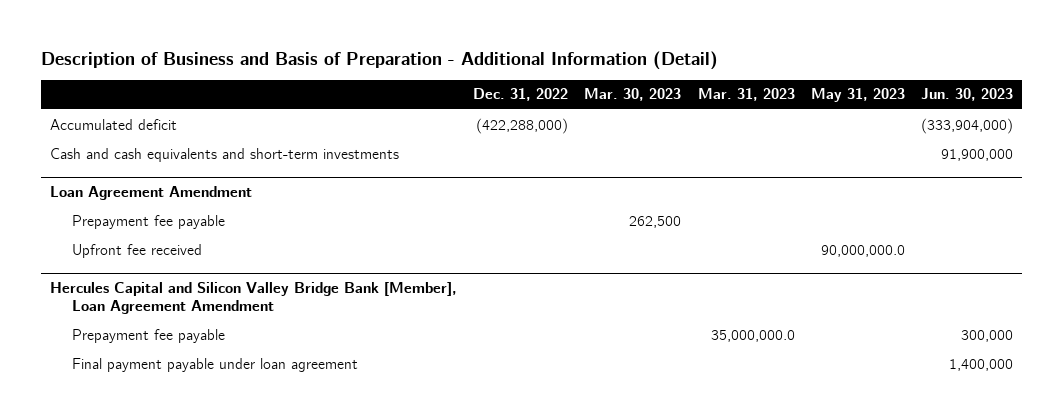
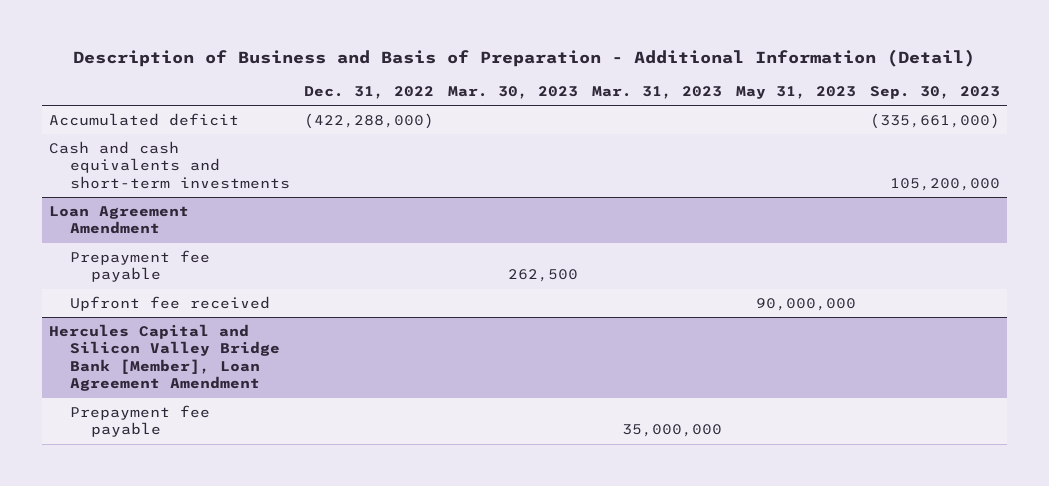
[921,88,1014,102] Jun. 30, 2023 -> none
none -> [870,85,1001,99] Sep. 30, 2023
[821,244,906,257] 90,000,000.0 -> [756,298,857,312] 90,000,000
[72,357,359,372] Final payment payable under loan agreement -> none
[710,329,795,342] 35,000,000.0 -> [622,424,723,438] 35,000,000

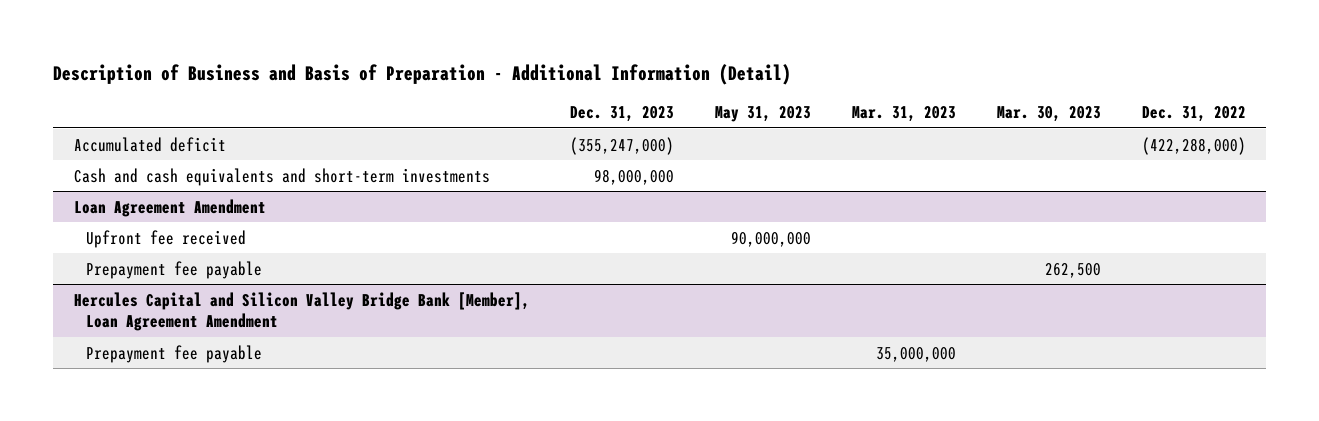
[870,85,1001,99] Sep. 30, 2023 -> none
none -> [570,106,675,123] Dec. 31, 2023
[69,250,210,283] Prepayment fee payable -> [86,260,263,279] Prepayment fee payable

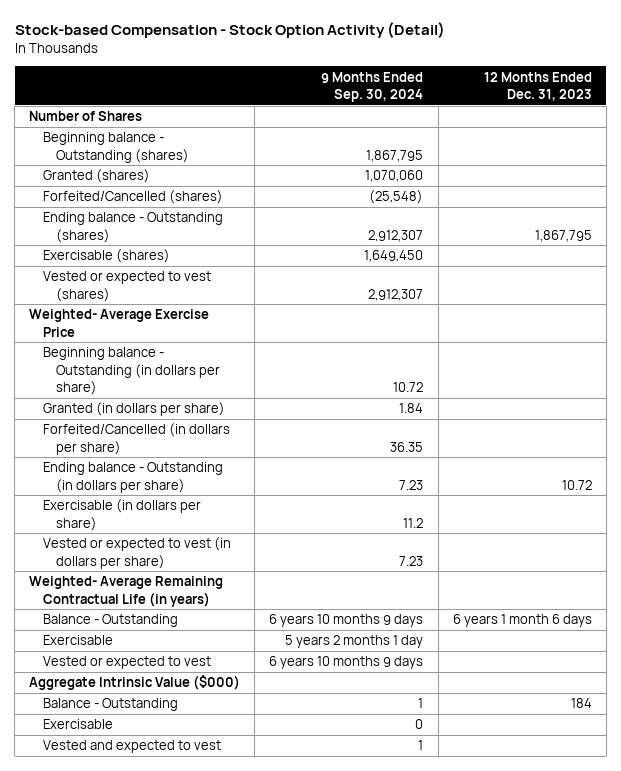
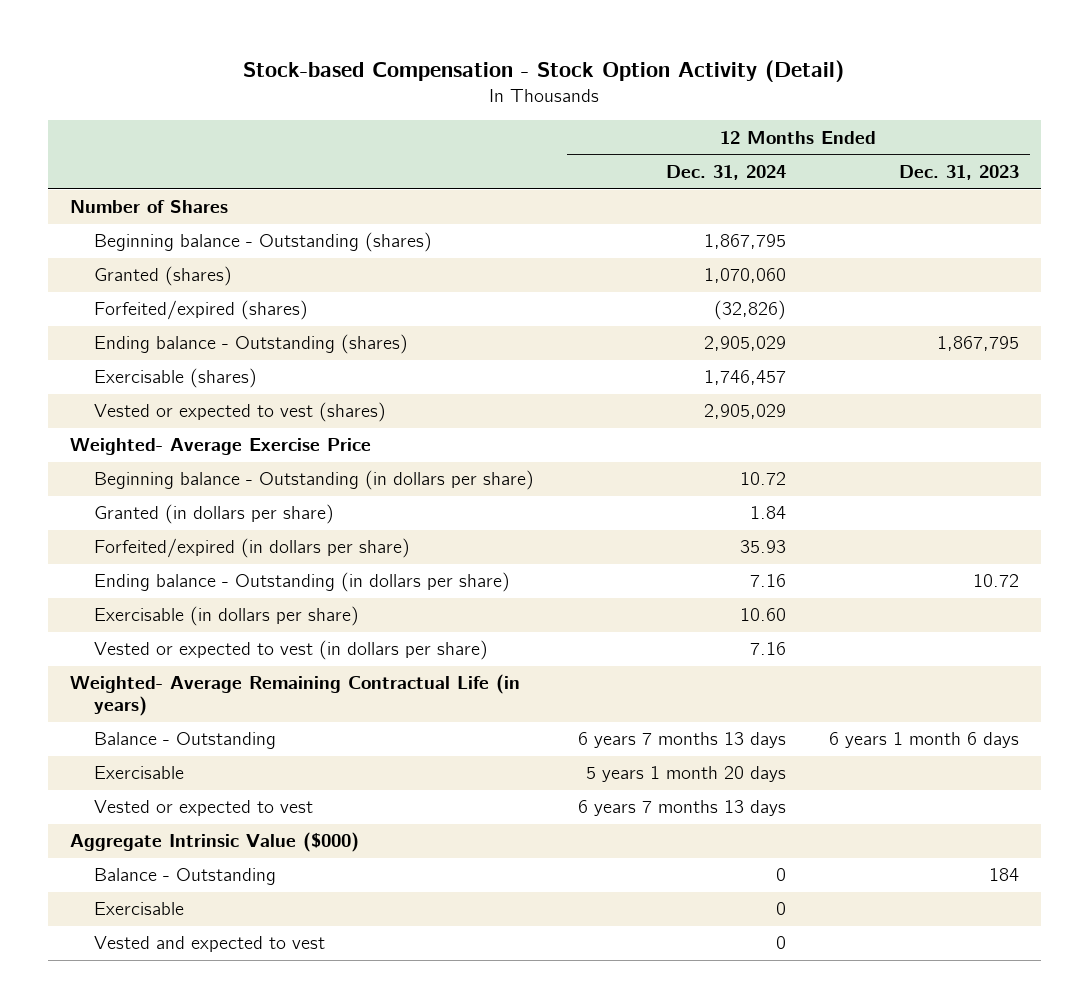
[321,71,424,102] 9 Months Ended Sep. 30, 2024 -> none
none -> [665,164,786,180] Dec. 31, 2024
[42,190,223,205] Forfeited/Cancelled (shares) -> [94,300,309,321] Forfeited/expired (shares)
[42,423,230,455] Forfeited/Cancelled (in dollars per share) -> [94,538,411,559] Forfeited/expired (in dollars per share)

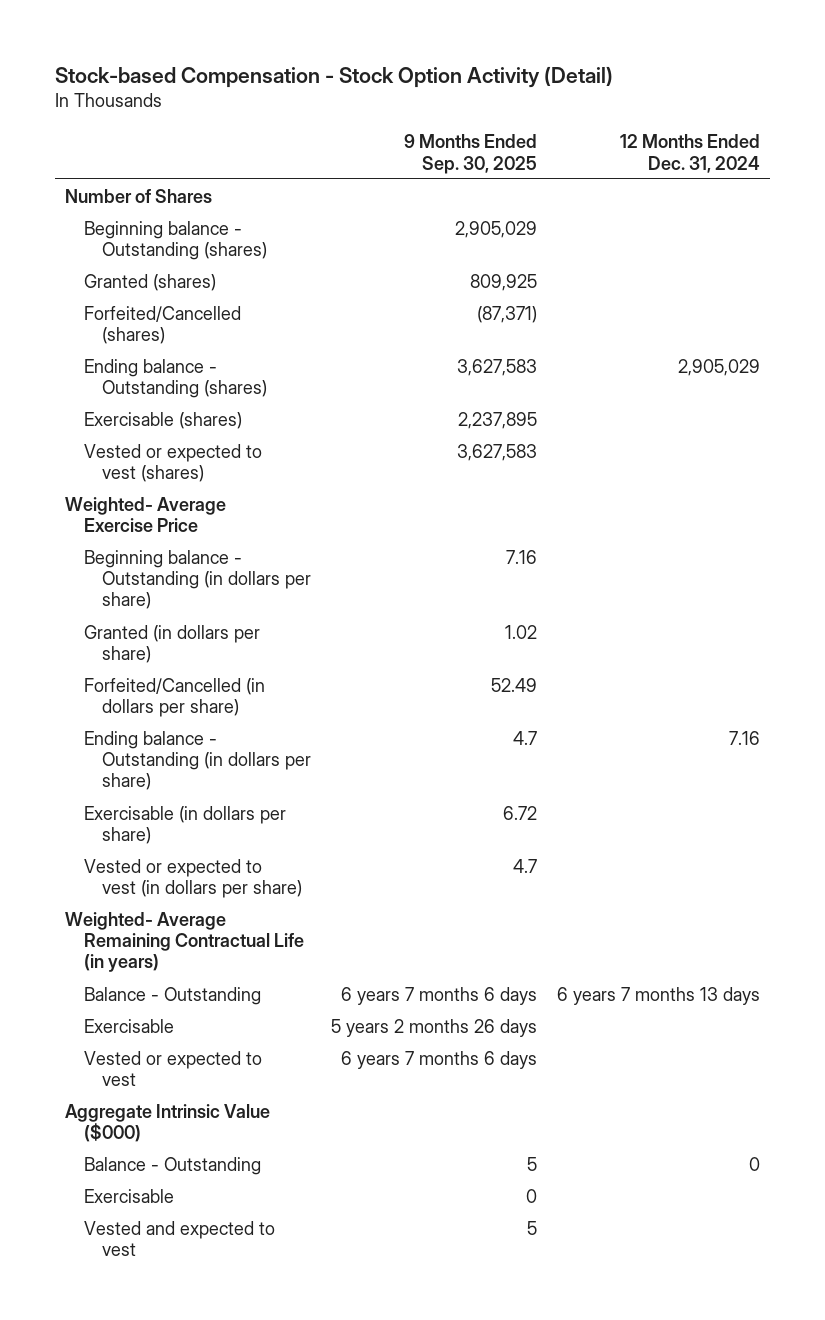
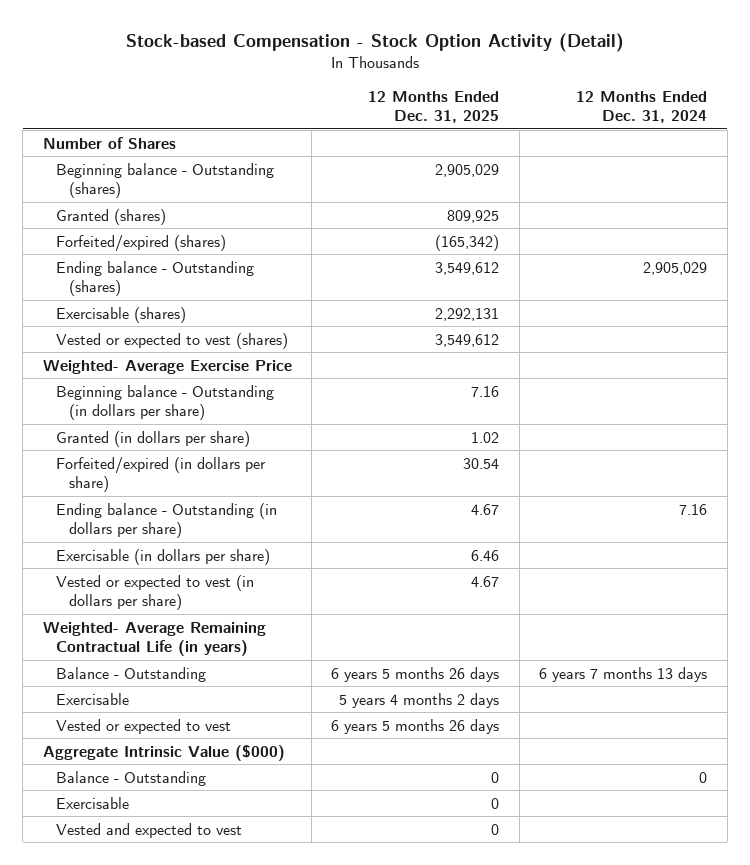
[404,134,538,174] 9 Months Ended Sep. 30, 2025 -> none
none -> [368,90,500,123] 12 Months Ended Dec. 31, 2025
[83,305,241,345] Forfeited/Cancelled (shares) -> [55,234,226,252] Forfeited/expired (shares)
[83,677,265,718] Forfeited/Cancelled (in dollars per share) -> [55,456,266,492] Forfeited/expired (in dollars per share)

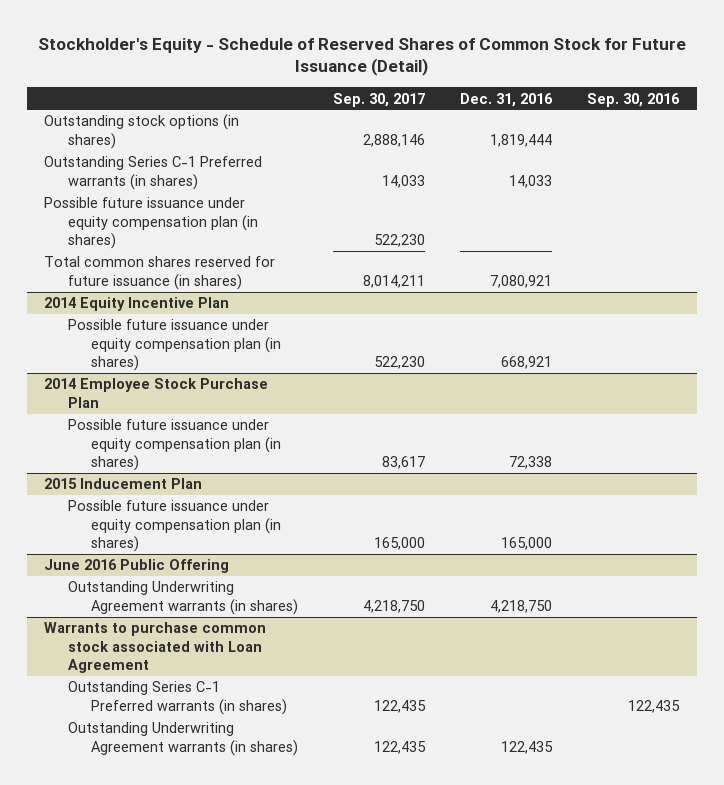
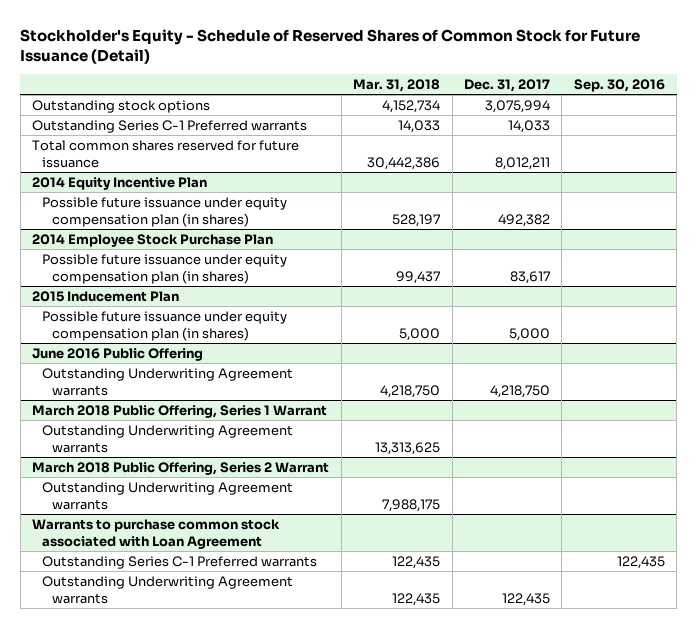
[333,92,426,107] Sep. 30, 2017 -> none
[460,92,554,107] Dec. 31, 2016 -> none
none -> [353,78,441,92] Mar. 31, 2018
none -> [463,78,550,92] Dec. 31, 2017
[44,197,258,249] Possible future issuance under equity compensation plan (in shares) -> none
[44,114,240,149] Outstanding stock options (in shares) -> [32,99,211,113] Outstanding stock options
[44,156,263,190] Outstanding Series C-1 Preferred warrants (in shares) -> [32,119,308,133] Outstanding Series C-1 Preferred warrants
[44,256,276,290] Total common shares reserved for future issuance (in shares) -> [32,139,300,168] Total common shares reserved for future issuance
[67,581,298,615] Outstanding Underwriting Agreement warrants (in shares) -> [42,367,294,396] Outstanding Underwriting Agreement warrants
none -> [32,404,328,418] March 2018 Public Offering, Series 1 Warrant
none -> [42,424,294,453] Outstanding Underwriting Agreement warrants
none -> [32,461,330,475] March 2018 Public Offering, Series 2 Warrant
none -> [42,481,294,510] Outstanding Underwriting Agreement warrants
[67,681,287,715] Outstanding Series C-1 Preferred warrants (in shares) -> [42,555,318,569] Outstanding Series C-1 Preferred warrants
[67,722,298,756] Outstanding Underwriting Agreement warrants (in shares) -> [42,575,294,604] Outstanding Underwriting Agreement warrants

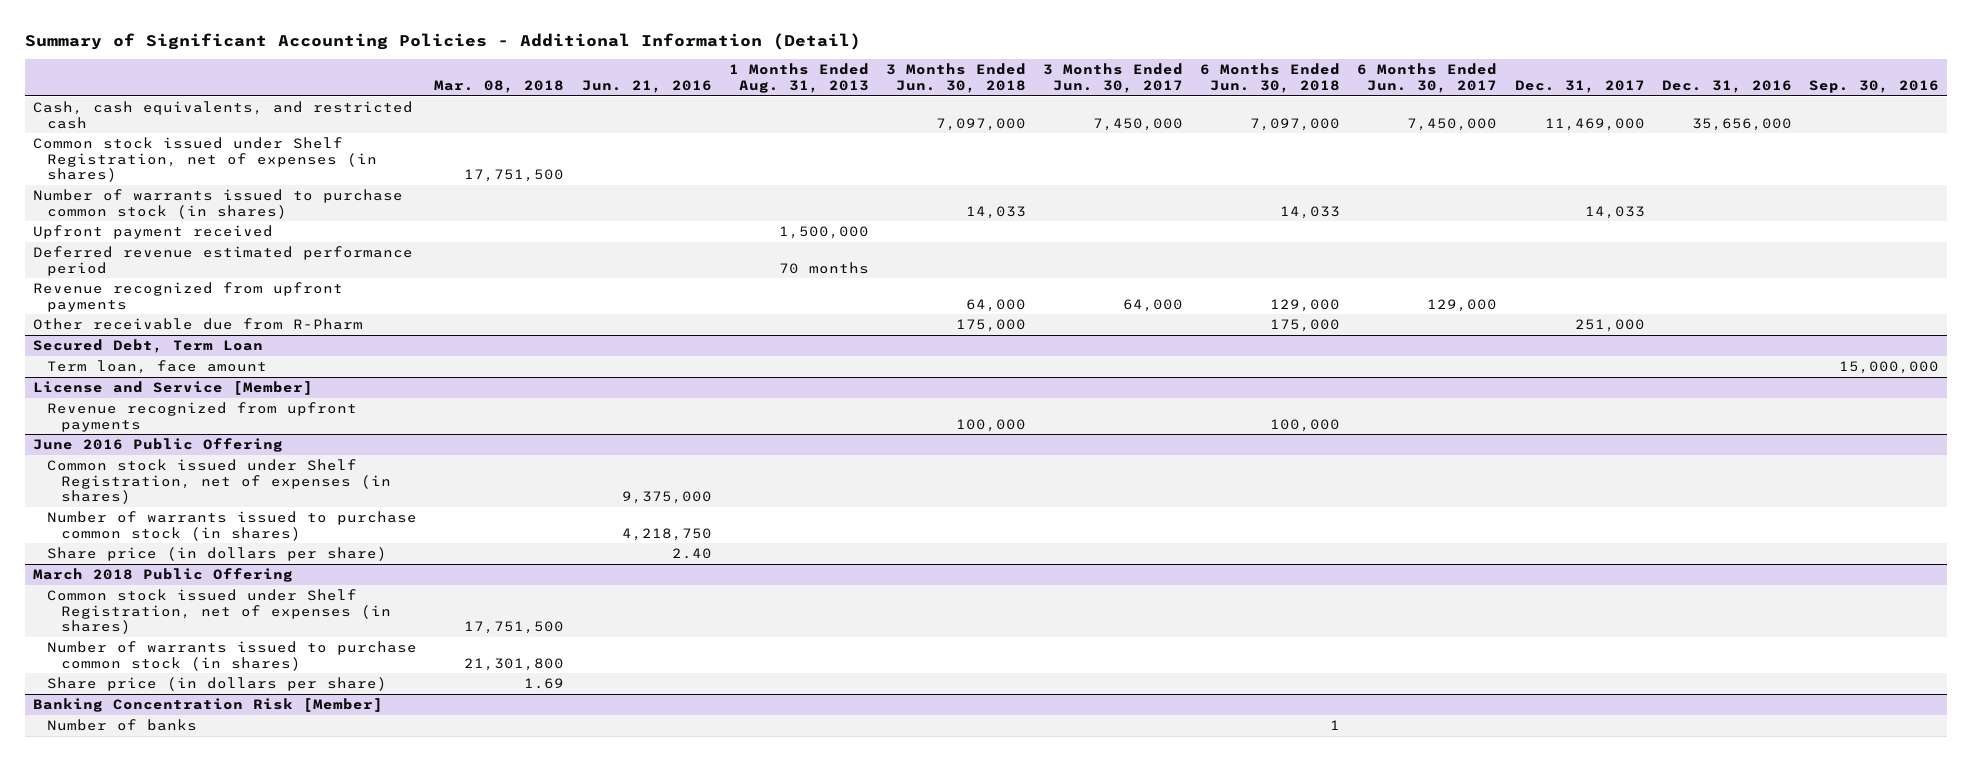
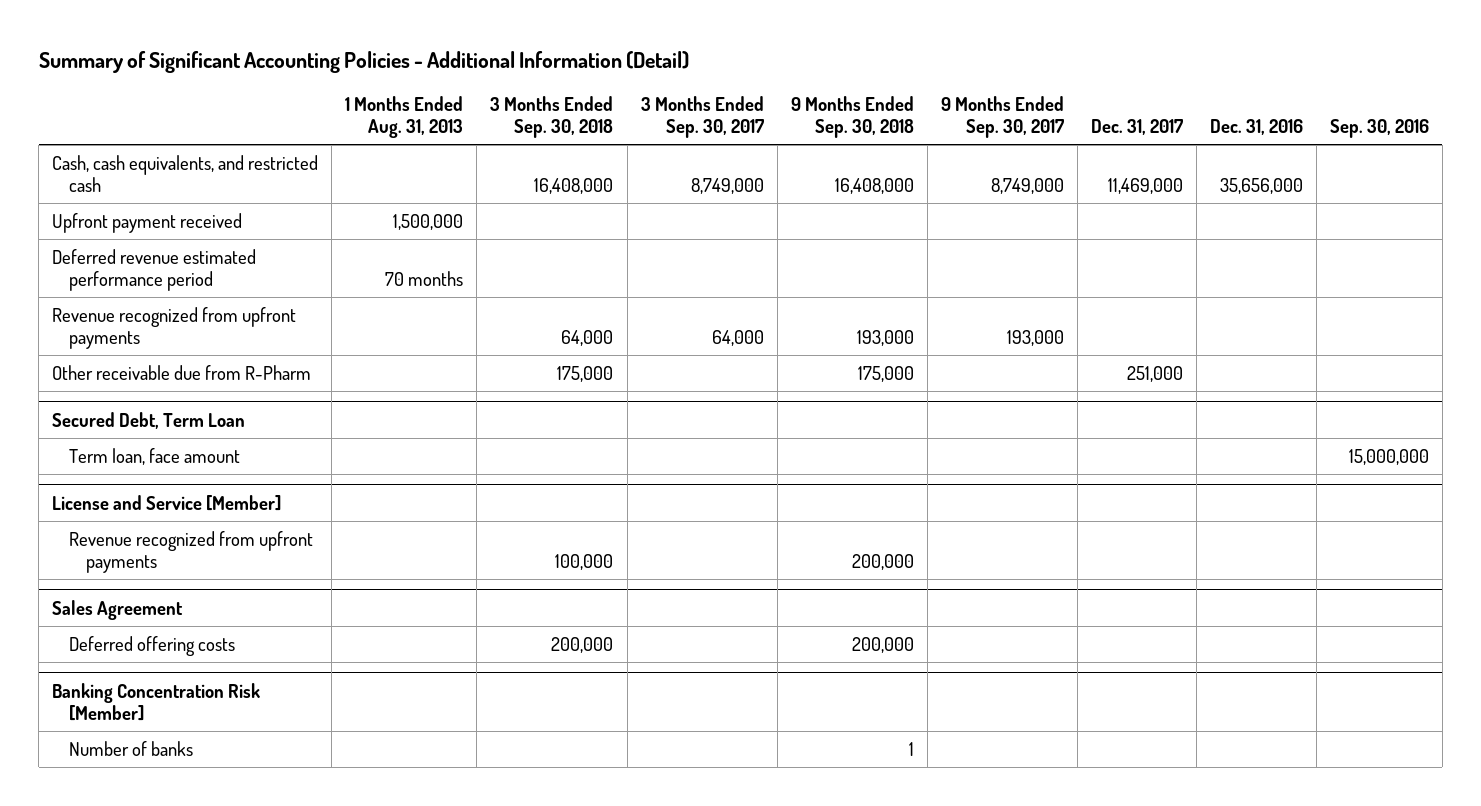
[434,80,565,94] Mar. 08, 2018 -> none
[581,80,712,94] Jun. 21, 2016 -> none
[885,63,1026,94] 3 Months Ended Jun. 30, 2018 -> none
[1043,63,1184,94] 3 Months Ended Jun. 30, 2017 -> none
[1200,63,1341,94] 6 Months Ended Jun. 30, 2018 -> none
[1357,63,1498,94] 6 Months Ended Jun. 30, 2017 -> none
none -> [490,96,614,139] 3 Months Ended Sep. 30, 2018
none -> [640,96,764,139] 3 Months Ended Sep. 30, 2017
none -> [790,96,914,139] 9 Months Ended Sep. 30, 2018
none -> [940,96,1064,139] 9 Months Ended Sep. 30, 2017
[33,137,378,183] Common stock issued under Shelf Registration, net of expenses (in shares) -> none
[33,189,404,219] Number of warrants issued to purchase common stock (in shares) -> none
[33,438,284,453] June 2016 Public Offering -> none
[47,459,391,505] Common stock issued under Shelf Registration, net of expenses (in shares) -> none
[47,511,418,541] Number of warrants issued to purchase common stock (in shares) -> none
[47,547,388,562] Share price (in dollars per share) -> none
[33,568,294,583] March 2018 Public Offering -> none
[47,589,391,635] Common stock issued under Shelf Registration, net of expenses (in shares) -> none
[47,641,418,671] Number of warrants issued to purchase common stock (in shares) -> none
[47,677,388,692] Share price (in dollars per share) -> none
none -> [52,599,184,620] Sales Agreement
none -> [69,635,236,656] Deferred offering costs

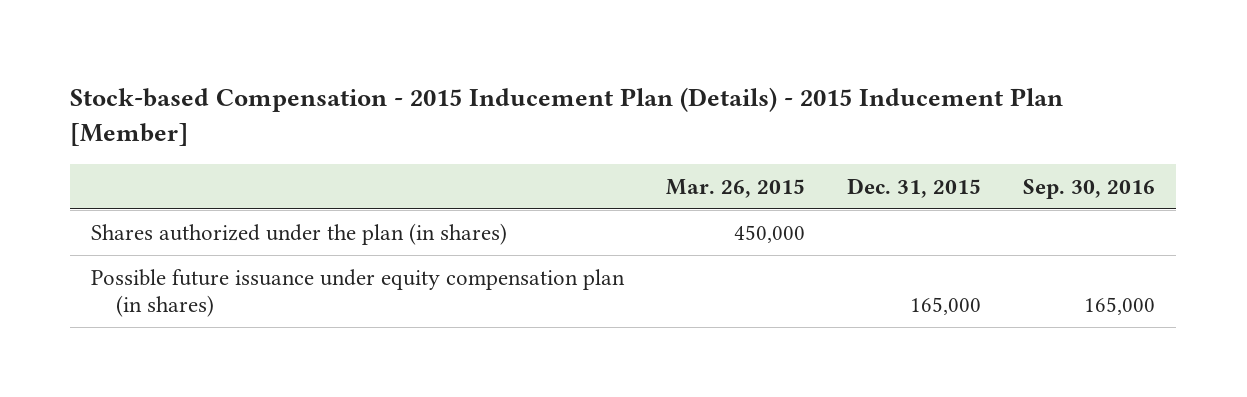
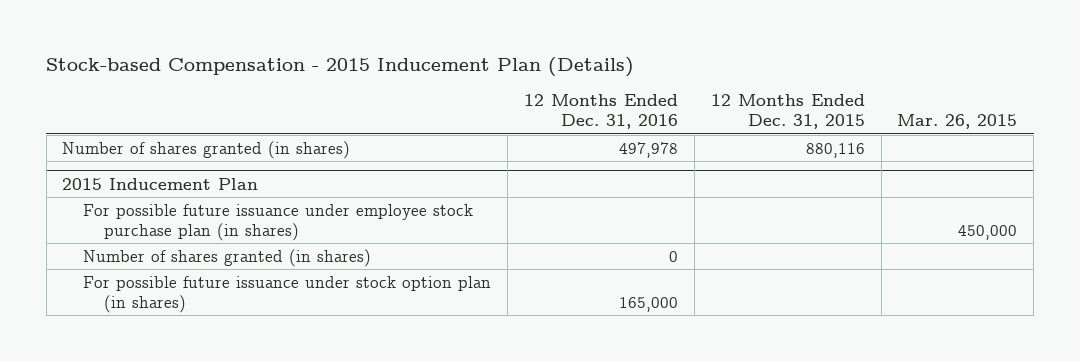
[70,86,1064,147] Stock-based Compensation - 2015 Inducement Plan (Details) - 2015 Inducement Plan [Member] -> [46,57,635,78] Stock-based Compensation - 2015 Inducement Plan (Details)
[847,177,982,198] Dec. 31, 2015 -> none
[1023,178,1156,199] Sep. 30, 2016 -> none
none -> [524,94,679,130] 12 Months Ended Dec. 31, 2016
none -> [710,94,865,130] 12 Months Ended Dec. 31, 2015
[91,222,508,245] Shares authorized under the plan (in shares) -> none
[91,268,626,318] Possible future issuance under equity compensation plan (in shares) -> none
none -> [62,140,351,159] Number of shares granted (in shares)
none -> [62,177,259,190] 2015 Inducement Plan
none -> [83,203,474,241] For possible future issuance under employee stock purchase plan (in shares)
none -> [83,248,372,267] Number of shares granted (in shares)
none -> [83,275,492,313] For possible future issuance under stock option plan (in shares)

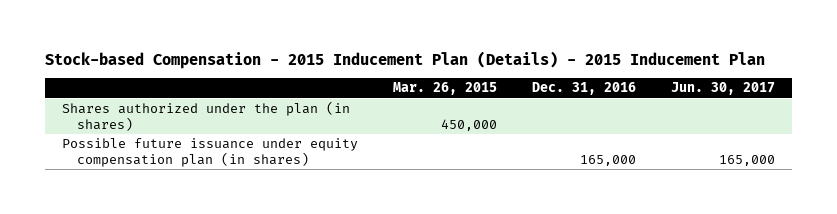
[46,57,635,78] Stock-based Compensation - 2015 Inducement Plan (Details) -> [44,51,765,70] Stock-based Compensation - 2015 Inducement Plan (Details) - 2015 Inducement Plan
[524,94,679,130] 12 Months Ended Dec. 31, 2016 -> none
[710,94,865,130] 12 Months Ended Dec. 31, 2015 -> none
none -> [531,82,636,96] Dec. 31, 2016
none -> [670,82,775,96] Jun. 30, 2017
[62,140,351,159] Number of shares granted (in shares) -> none
[62,177,259,190] 2015 Inducement Plan -> none
[83,203,474,241] For possible future issuance under employee stock purchase plan (in shares) -> none
[83,248,372,267] Number of shares granted (in shares) -> none
[83,275,492,313] For possible future issuance under stock option plan (in shares) -> none
none -> [62,101,351,132] Shares authorized under the plan (in shares)
none -> [62,138,359,168] Possible future issuance under equity compensation plan (in shares)

